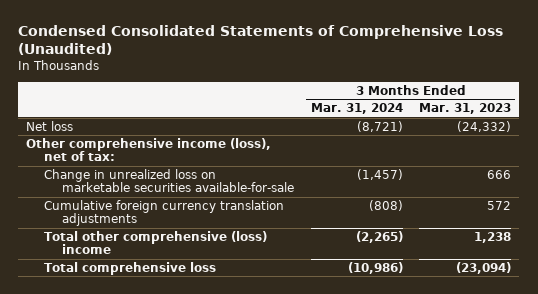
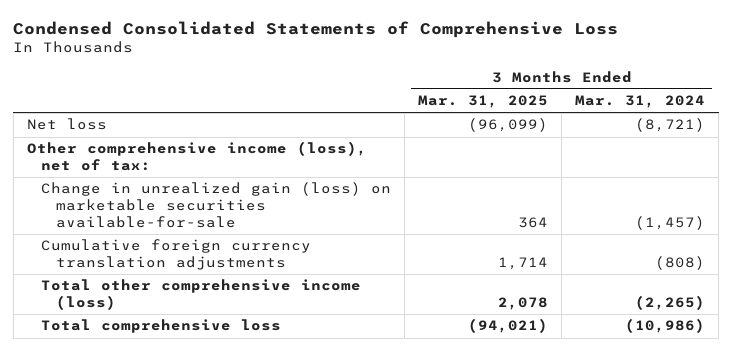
[18,25,504,56] Condensed Consolidated Statements of Comprehensive Loss (Unaudited) -> [13,20,619,38] Condensed Consolidated Statements of Comprehensive Loss
[419,103,512,115] Mar. 31, 2023 -> none
none -> [418,95,549,109] Mar. 31, 2025
[44,168,295,193] Change in unrealized loss on marketable securities available-for-sale -> [41,182,392,228] Change in unrealized gain (loss) on marketable securities available-for-sale
[44,230,268,255] Total other comprehensive (loss) income -> [41,279,362,311] Total other comprehensive income (loss)

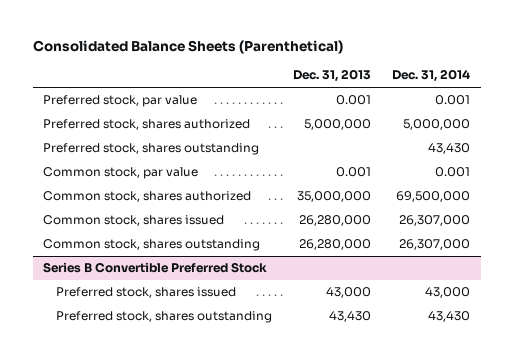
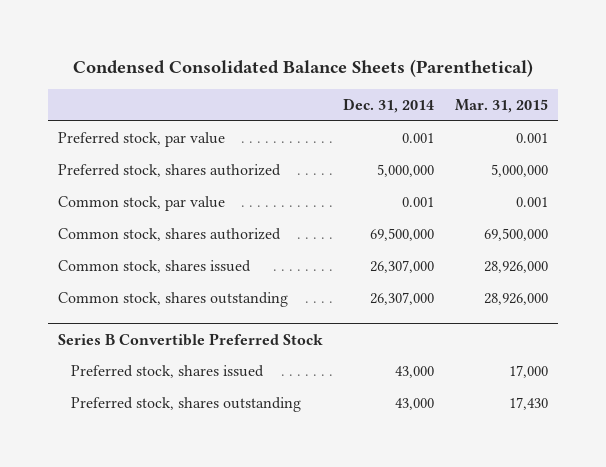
[32,40,343,55] Consolidated Balance Sheets (Parenthetical) -> [72,58,533,77] Condensed Consolidated Balance Sheets (Parenthetical)
[293,69,372,83] Dec. 31, 2013 -> none
none -> [454,99,548,114] Mar. 31, 2015
[43,143,260,156] Preferred stock, shares outstanding -> none
[428,311,471,323] 43,430 -> [395,398,435,411] 43,000

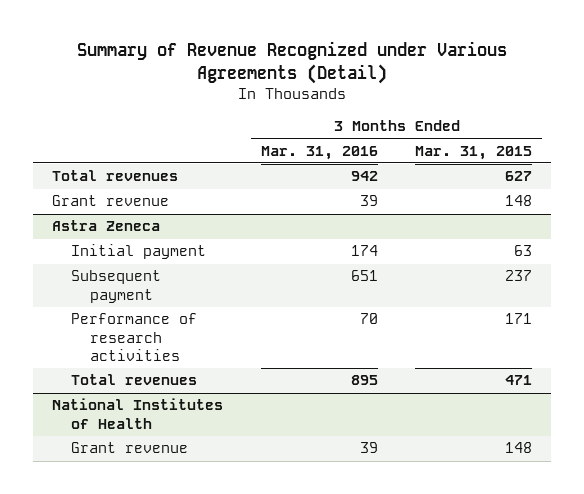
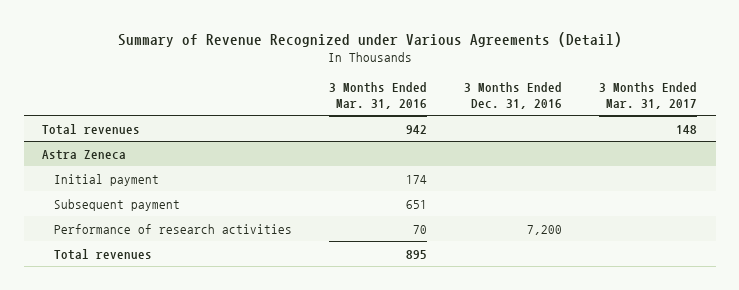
[415,145,533,160] Mar. 31, 2015 -> none
none -> [464,81,563,109] 3 Months Ended Dec. 31, 2016
none -> [599,81,698,109] 3 Months Ended Mar. 31, 2017
[51,195,169,207] Grant revenue -> none
[51,398,223,429] National Institutes of Health -> none
[71,442,189,454] Grant revenue -> none

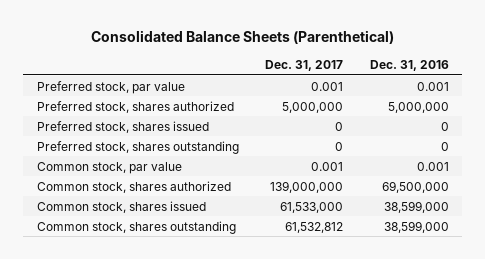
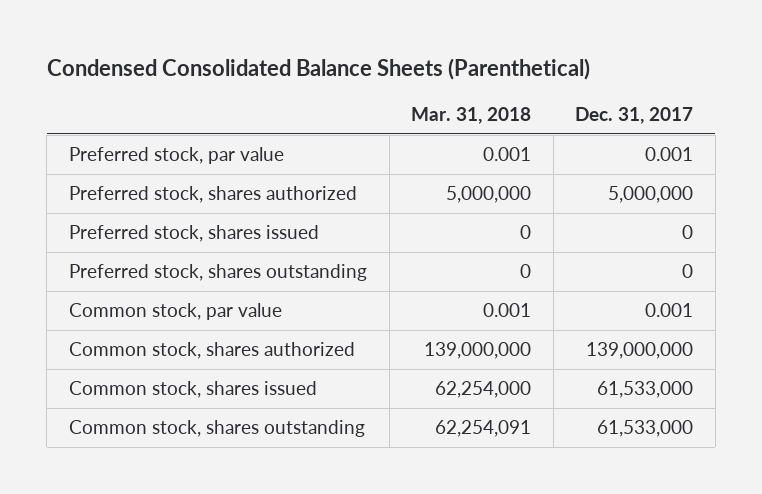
[90,30,394,45] Consolidated Balance Sheets (Parenthetical) -> [46,58,590,81] Condensed Consolidated Balance Sheets (Parenthetical)
[369,59,449,71] Dec. 31, 2016 -> none
none -> [411,107,532,125] Mar. 31, 2018
[285,221,344,233] 61,532,812 -> [597,420,694,438] 61,533,000

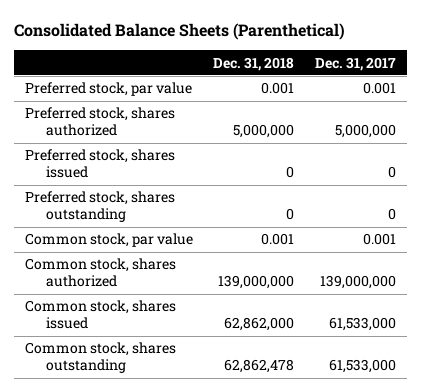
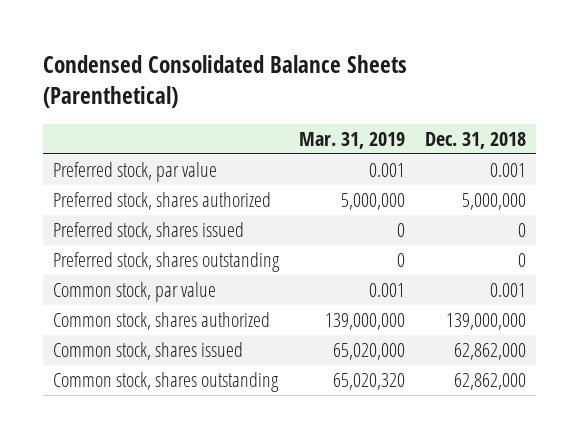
[14,23,346,41] Consolidated Balance Sheets (Parenthetical) -> [42,55,407,109] Condensed Consolidated Balance Sheets (Parenthetical)
[315,56,397,71] Dec. 31, 2017 -> none
none -> [298,132,405,150] Mar. 31, 2019
[224,359,295,374] 62,862,478 -> [454,372,527,390] 62,862,000

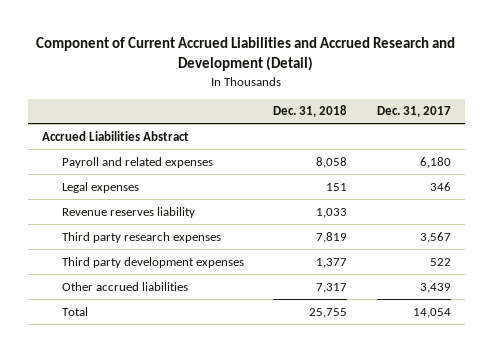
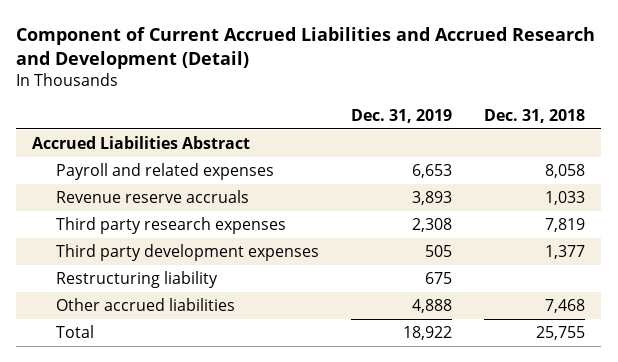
[376,106,451,118] Dec. 31, 2017 -> none
none -> [351,108,453,123] Dec. 31, 2019
[62,181,140,193] Legal expenses -> none
[62,206,196,218] Revenue reserves liability -> [56,190,250,204] Revenue reserve accruals
none -> [56,271,219,289] Restructuring liability
[316,282,348,293] 7,317 -> [545,299,586,314] 7,468

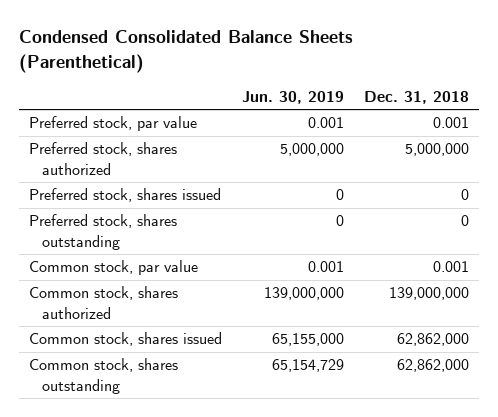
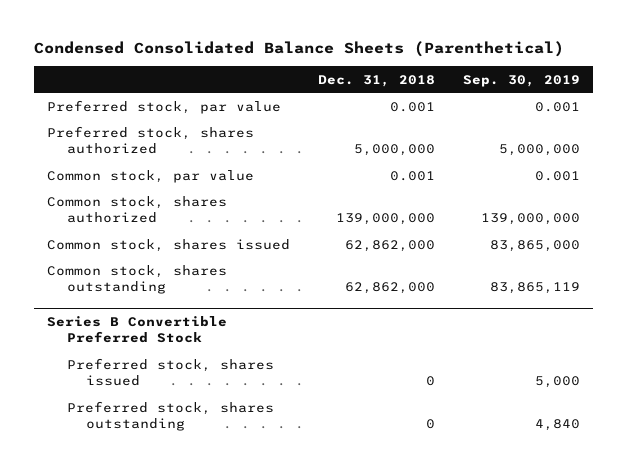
[242,90,345,104] Jun. 30, 2019 -> none
none -> [462,74,580,87] Sep. 30, 2019
[28,188,221,203] Preferred stock, shares issued -> none
[28,214,177,250] Preferred stock, shares outstanding -> none
none -> [47,315,228,344] Series B Convertible Preferred Stock
none -> [66,357,274,387] Preferred stock, shares issued
none -> [66,400,274,432] Preferred stock, shares outstanding

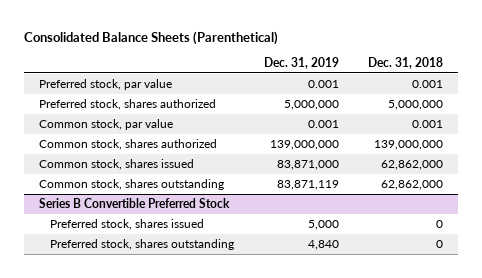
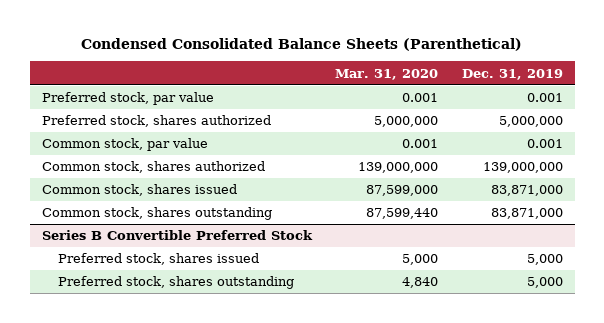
[23,30,278,45] Consolidated Balance Sheets (Parenthetical) -> [81,38,523,52] Condensed Consolidated Balance Sheets (Parenthetical)
[368,56,444,69] Dec. 31, 2018 -> none
none -> [335,68,439,80] Mar. 31, 2020
[276,179,339,190] 83,871,119 -> [490,208,563,220] 83,871,000
[307,239,339,250] 4,840 -> [526,277,563,289] 5,000

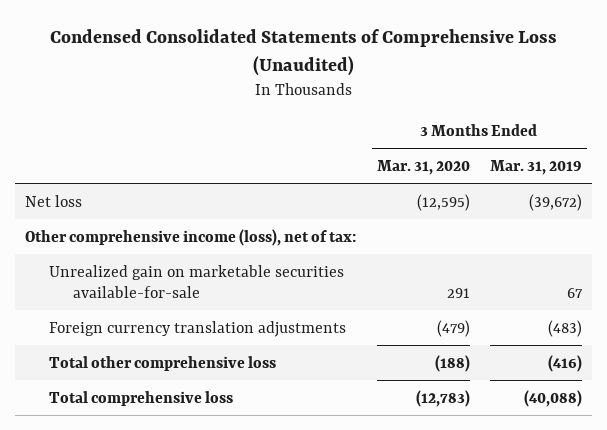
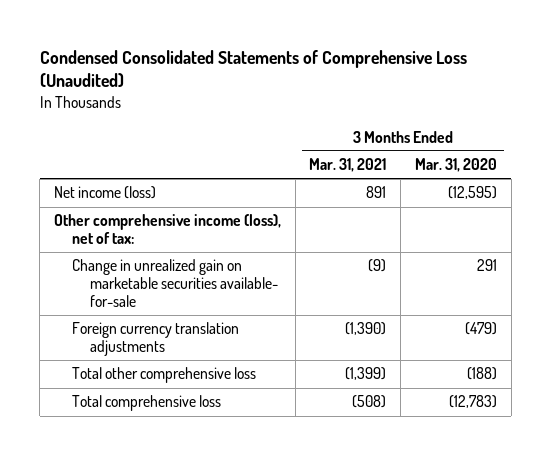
[490,159,583,175] Mar. 31, 2019 -> none
none -> [309,158,387,173] Mar. 31, 2021
[25,194,83,207] Net loss -> [53,186,156,200] Net income (loss)
[49,264,345,298] Unrealized gain on marketable securities available-for-sale -> [71,259,278,308] Change in unrealized gain on marketable securities available- for-sale

